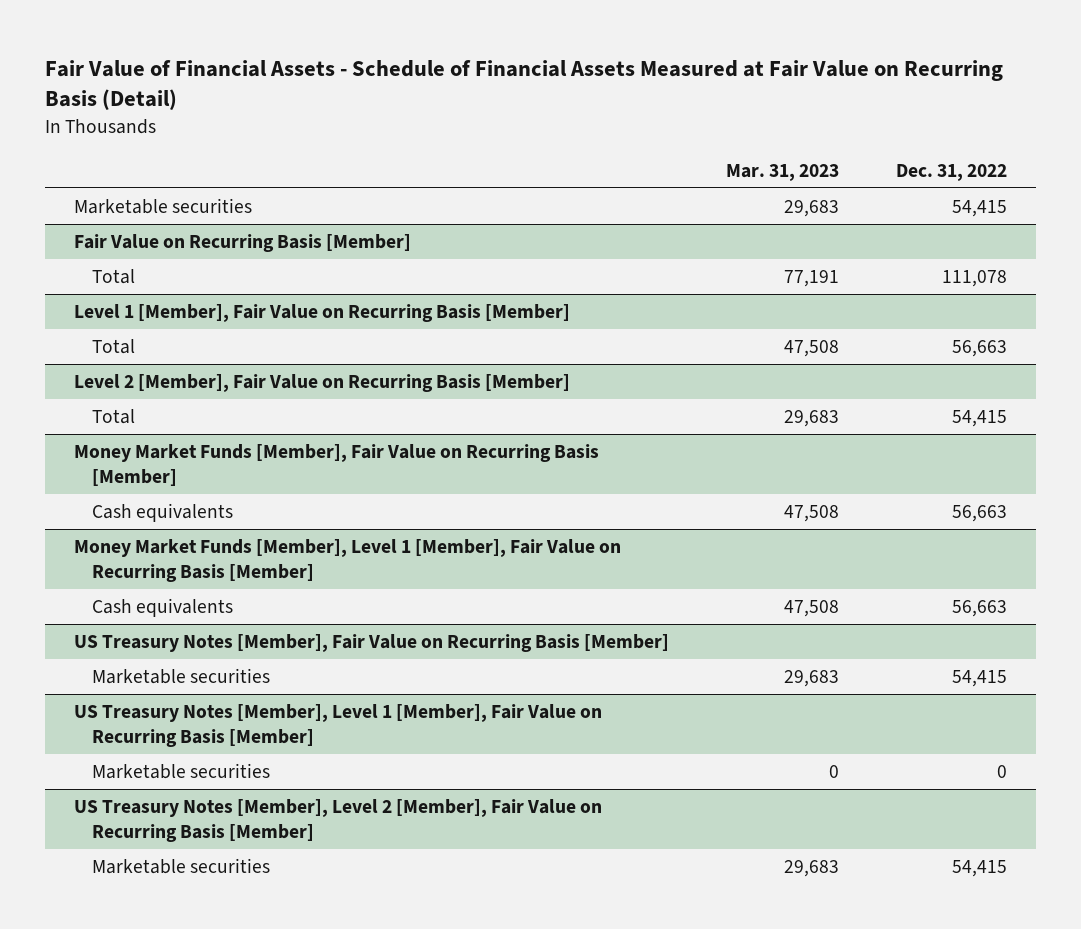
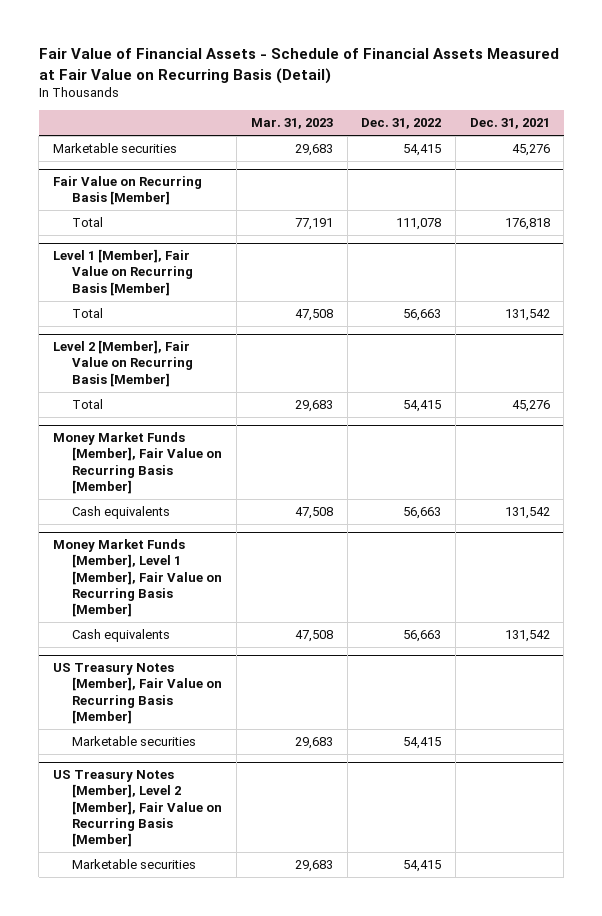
none -> [469,118,550,130] Dec. 31, 2021
[73,703,602,747] US Treasury Notes [Member], Level 1 [Member], Fair Value on Recurring Basis [Member] -> none
[91,762,270,779] Marketable securities -> none

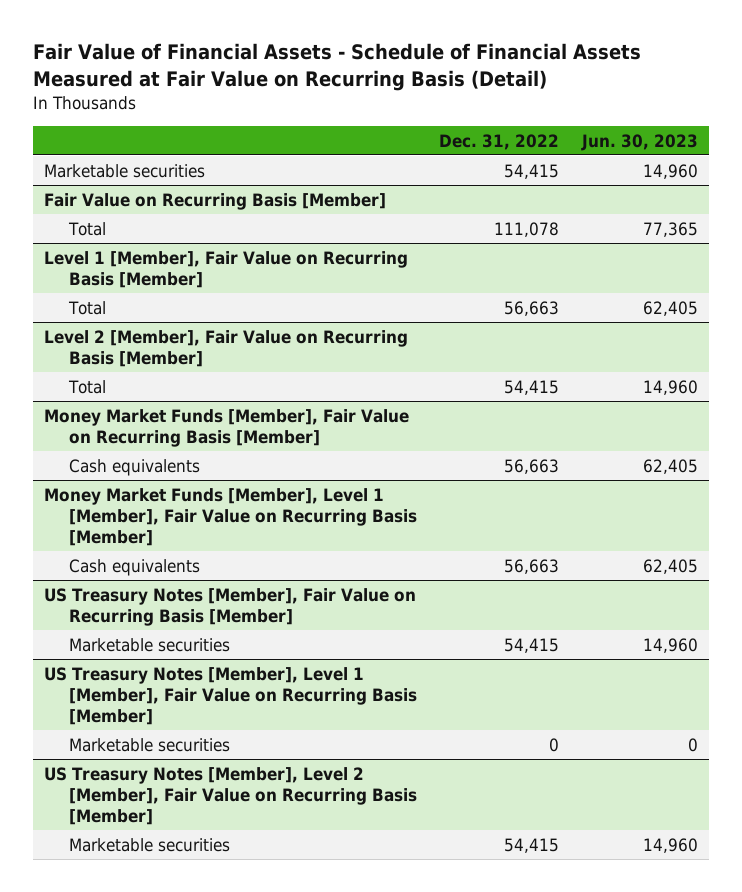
[250,118,333,130] Mar. 31, 2023 -> none
[469,118,550,130] Dec. 31, 2021 -> none
none -> [581,133,699,151] Jun. 30, 2023
none -> [44,666,417,725] US Treasury Notes [Member], Level 1 [Member], Fair Value on Recurring Basis [Member]
none -> [68,737,230,752] Marketable securities

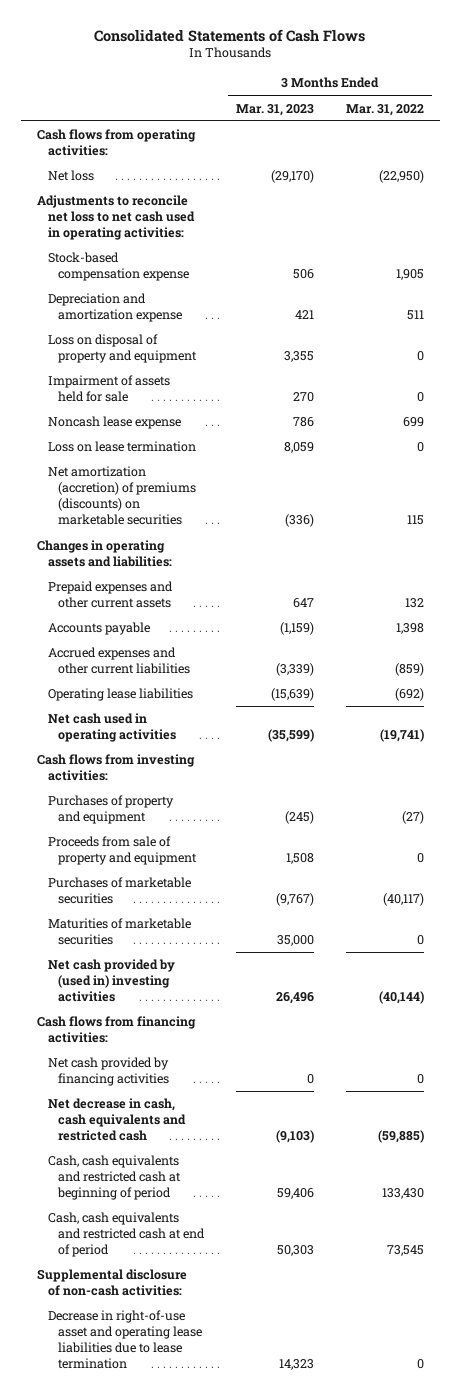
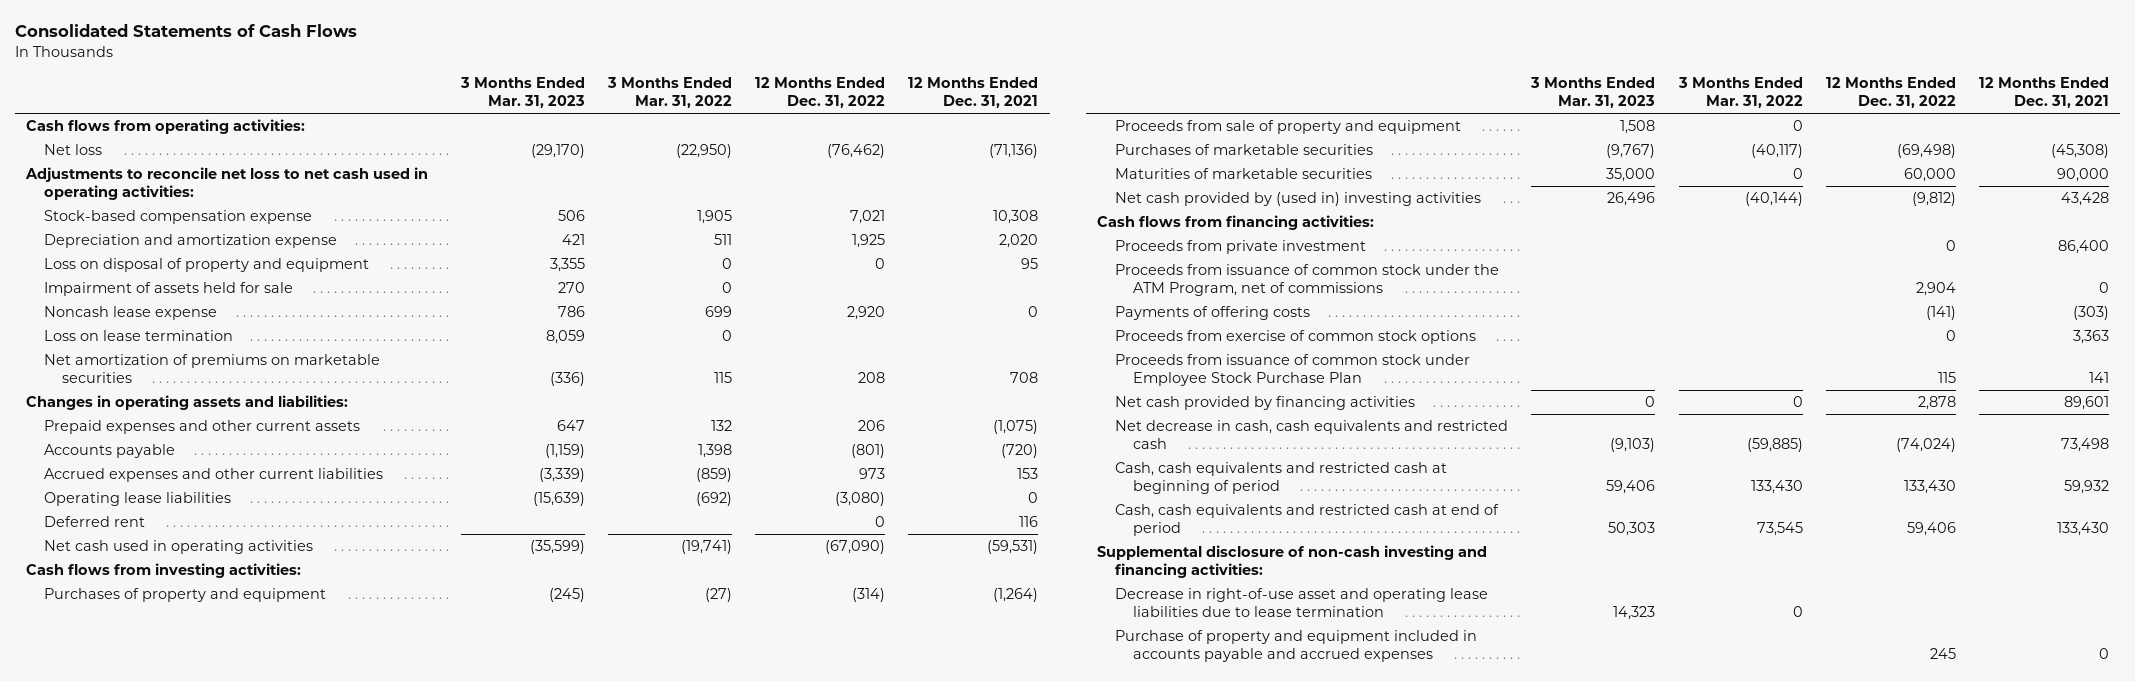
none -> [754,77,885,109] 12 Months Ended Dec. 31, 2022
none -> [908,77,1039,109] 12 Months Ended Dec. 31, 2021
[47,466,197,526] Net amortization (accretion) of premiums (discounts) on marketable securities -> [44,353,381,384] Net amortization of premiums on marketable securities
none -> [44,515,146,527] Deferred rent
none -> [1115,239,1367,254] Proceeds from private investment
none -> [1115,263,1500,297] Proceeds from issuance of common stock under the ATM Program, net of commissions
none -> [1115,305,1311,320] Payments of offering costs
none -> [1115,329,1477,344] Proceeds from exercise of common stock options
none -> [1115,353,1471,387] Proceeds from issuance of common stock under Employee Stock Purchase Plan
[36,1269,187,1297] Supplemental disclosure of non-cash activities: -> [1097,544,1488,579] Supplemental disclosure of non-cash investing and financing activities:
none -> [1115,629,1478,663] Purchase of property and equipment included in accounts payable and accrued expenses

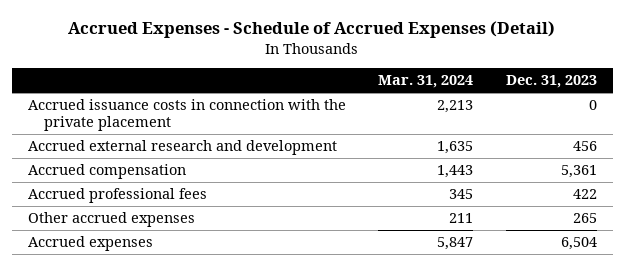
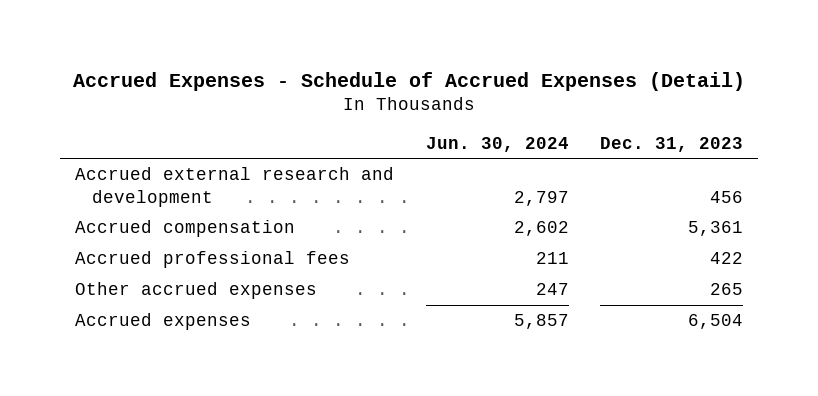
[378,75,474,89] Mar. 31, 2024 -> none
none -> [425,136,569,152] Jun. 30, 2024
[27,99,346,131] Accrued issuance costs in connection with the private placement -> none

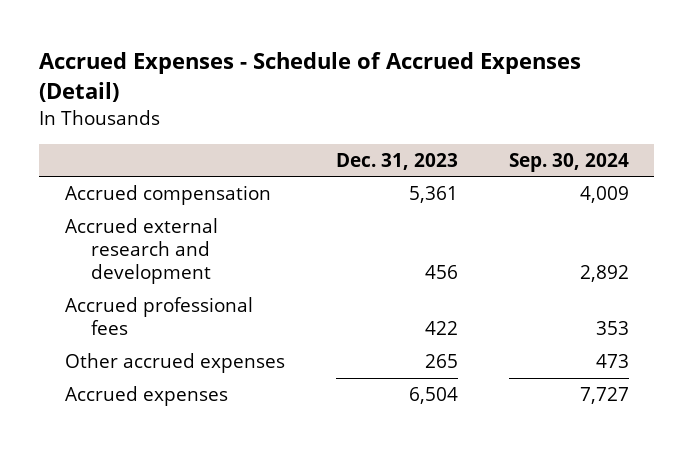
[425,136,569,152] Jun. 30, 2024 -> none
none -> [508,152,629,172] Sep. 30, 2024
[75,167,395,207] Accrued external research and development -> [64,218,218,285] Accrued external research and development

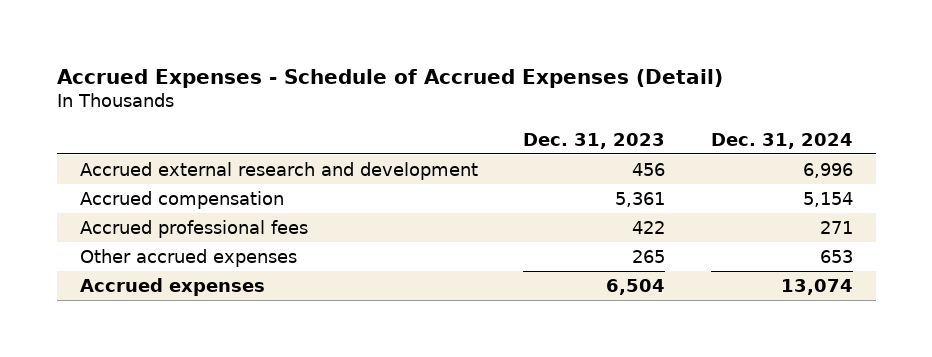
[508,152,629,172] Sep. 30, 2024 -> none
none -> [710,132,853,149] Dec. 31, 2024
[64,185,271,206] Accrued compensation -> [79,190,284,209] Accrued compensation

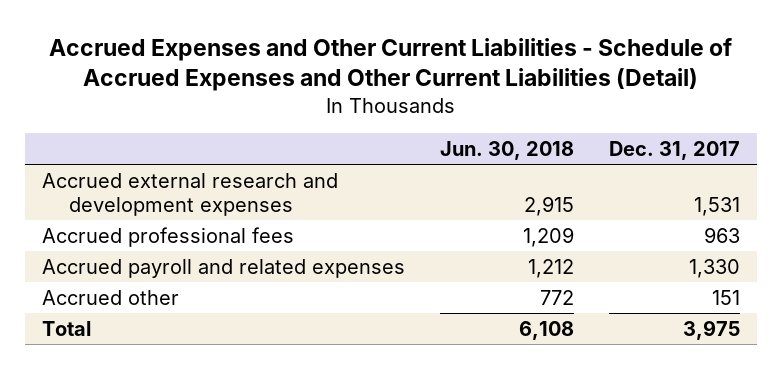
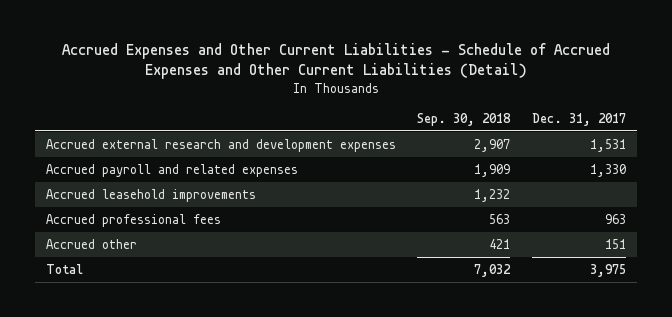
[440,140,575,160] Jun. 30, 2018 -> none
none -> [417,112,512,126] Sep. 30, 2018
none -> [45,188,256,202] Accrued leasehold improvements
[42,226,295,247] Accrued professional fees -> [45,213,221,227] Accrued professional fees

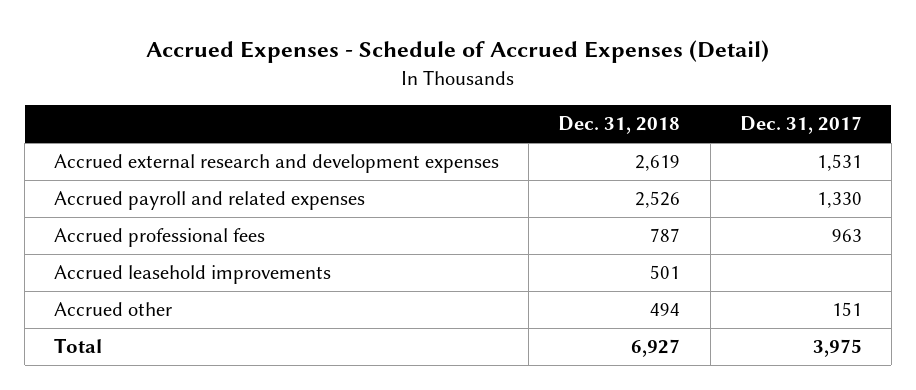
[61,43,610,80] Accrued Expenses and Other Current Liabilities - Schedule of Accrued Expenses and Other Current Liabilities (Detail) -> [145,39,769,63] Accrued Expenses - Schedule of Accrued Expenses (Detail)
[417,112,512,126] Sep. 30, 2018 -> none
none -> [558,116,681,135] Dec. 31, 2018
[45,188,256,202] Accrued leasehold improvements -> [54,265,332,285] Accrued leasehold improvements

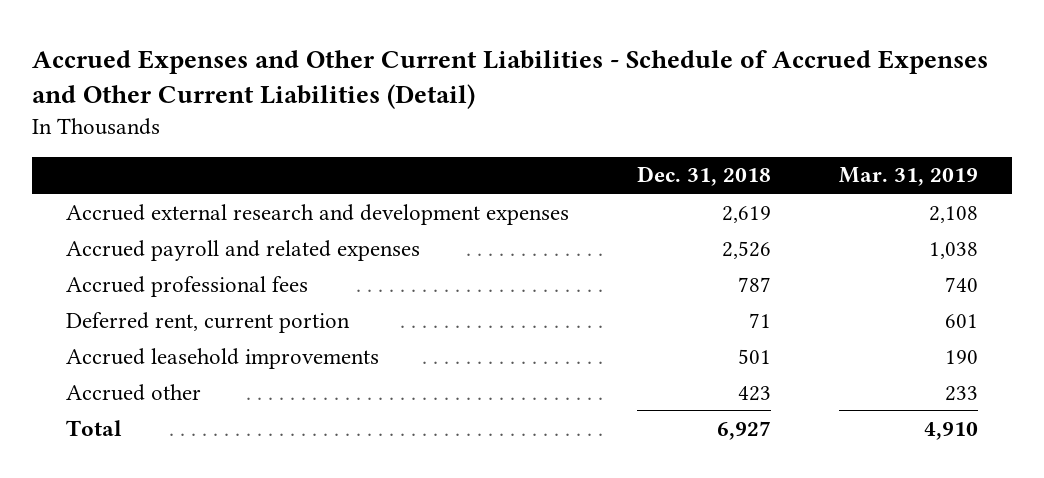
[145,39,769,63] Accrued Expenses - Schedule of Accrued Expenses (Detail) -> [32,49,989,110] Accrued Expenses and Other Current Liabilities - Schedule of Accrued Expenses and Other Current Liabilities (Detail)
[739,116,862,135] Dec. 31, 2017 -> none
none -> [838,167,978,187] Mar. 31, 2019
none -> [66,311,351,333] Deferred rent, current portion
[650,303,681,317] 494 -> [737,385,771,401] 423

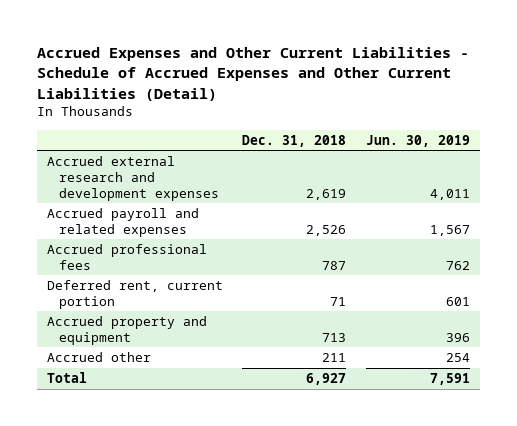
[838,167,978,187] Mar. 31, 2019 -> none
none -> [365,134,470,147] Jun. 30, 2019
[66,347,380,369] Accrued leasehold improvements -> none
none -> [46,316,207,345] Accrued property and equipment
[737,385,771,401] 423 -> [322,353,347,363] 211

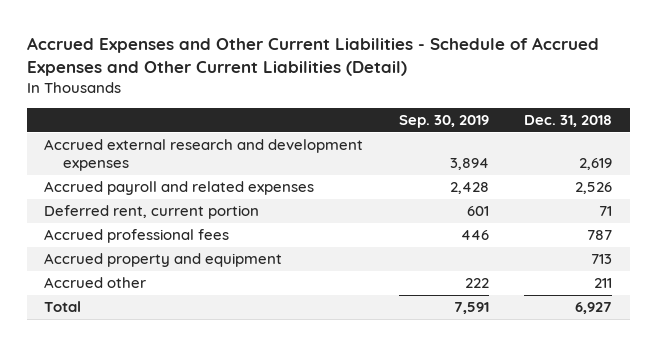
[365,134,470,147] Jun. 30, 2019 -> none
none -> [398,115,489,129] Sep. 30, 2019
[46,244,207,270] Accrued professional fees -> [44,229,230,244] Accrued professional fees

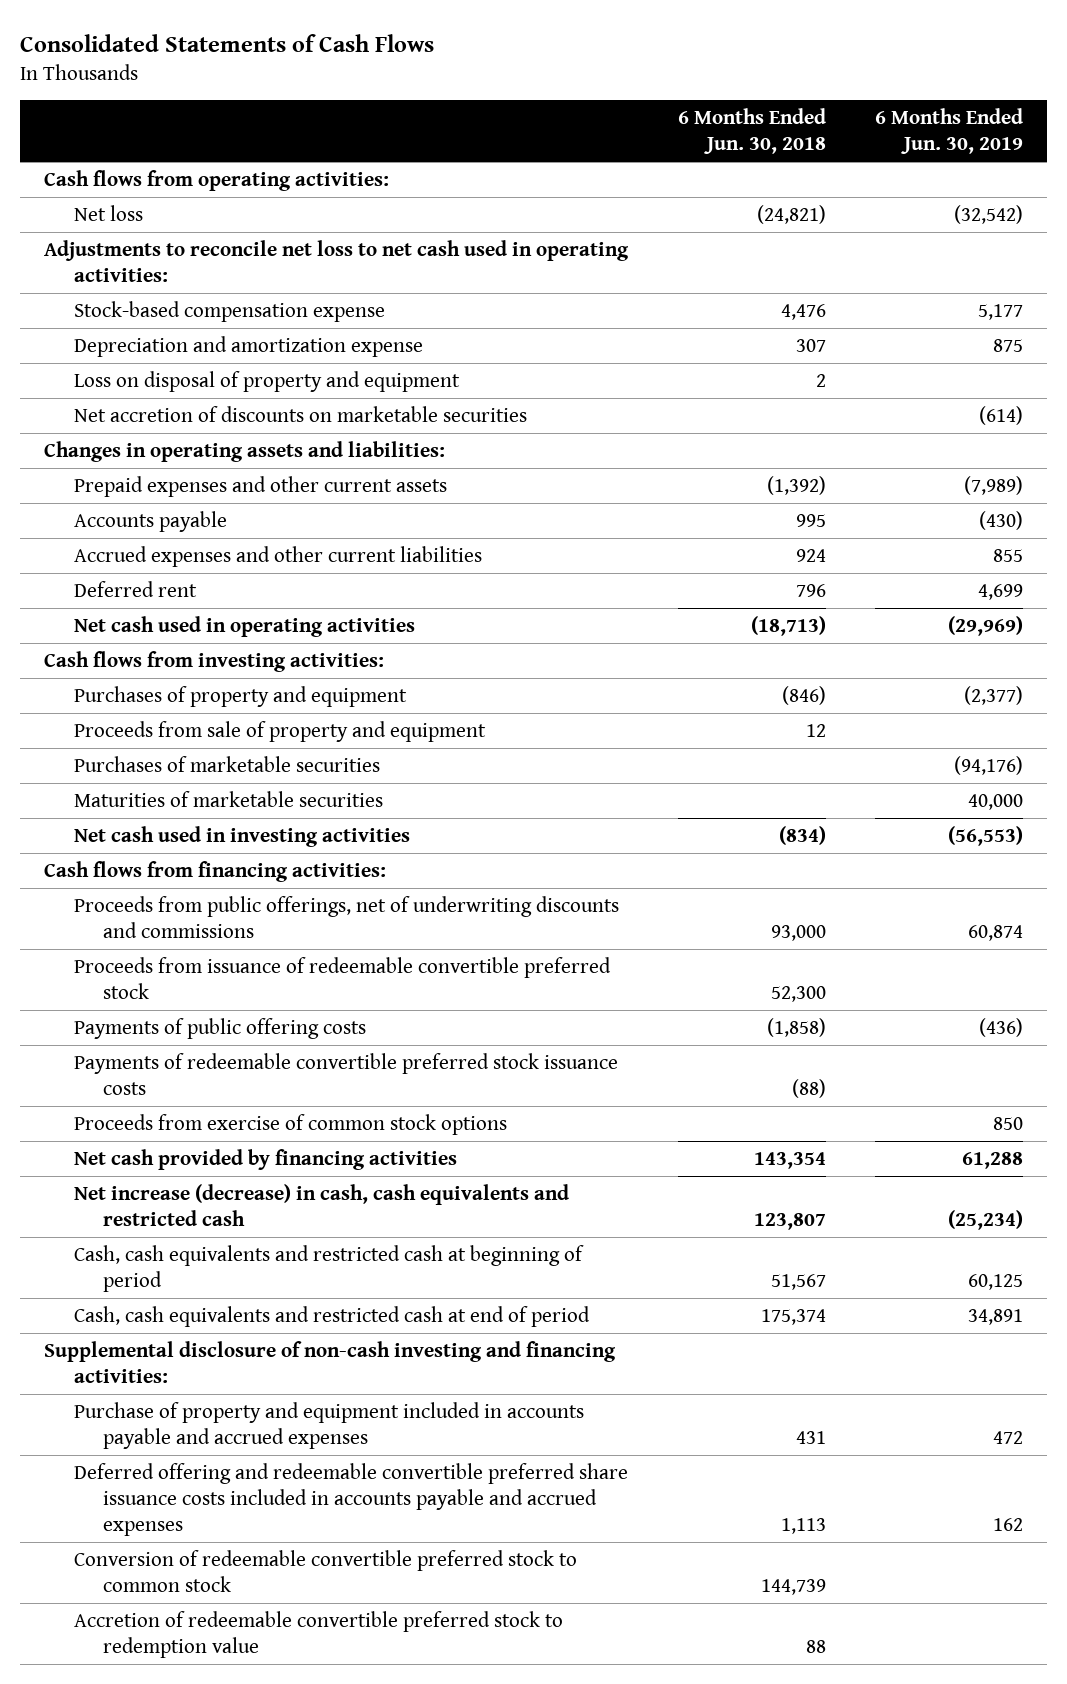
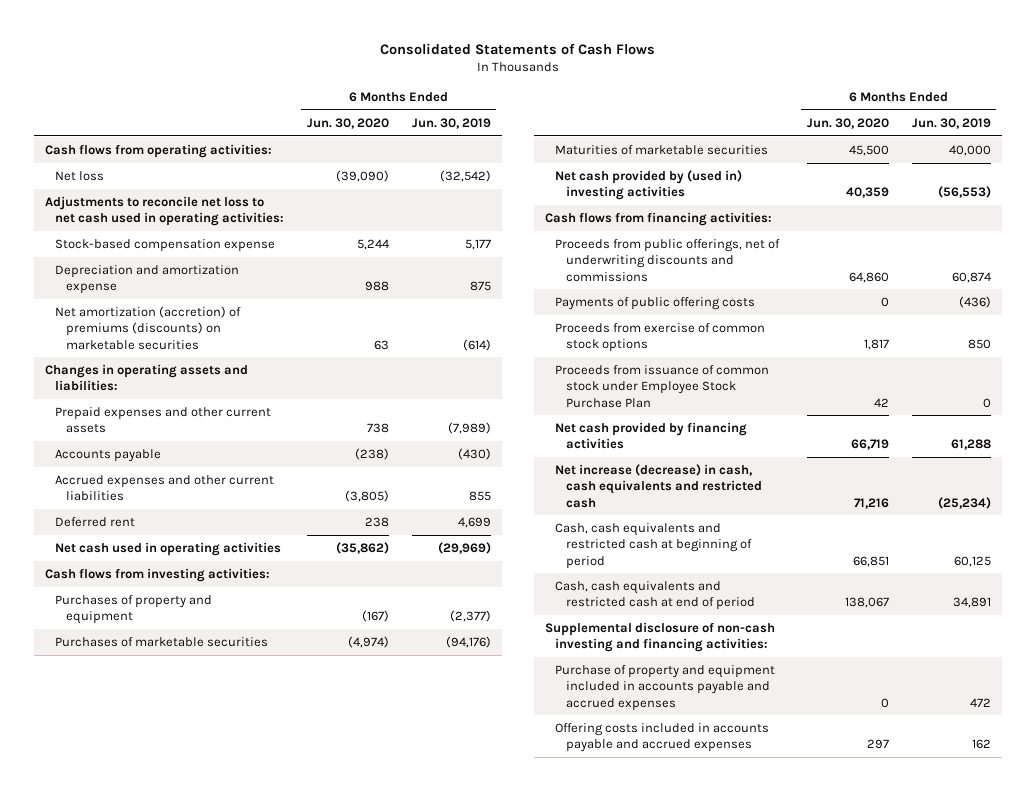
[677,107,826,155] 6 Months Ended Jun. 30, 2018 -> none
none -> [307,117,390,129] Jun. 30, 2020
[73,370,460,392] Loss on disposal of property and equipment -> none
[73,405,527,422] Net accretion of discounts on marketable securities -> [55,306,242,350] Net amortization (accretion) of premiums (discounts) on marketable securities
[73,720,486,742] Proceeds from sale of property and equipment -> none
[73,825,410,847] Net cash used in investing activities -> [555,170,743,201] Net cash provided by (used in) investing activities
[73,956,611,999] Proceeds from issuance of redeemable convertible preferred stock -> none
[73,1052,618,1095] Payments of redeemable convertible preferred stock issuance costs -> none
none -> [555,365,770,408] Proceeds from issuance of common stock under Employee Stock Purchase Plan
[73,1549,577,1592] Conversion of redeemable convertible preferred stock to common stock -> none
[73,1610,563,1658] Accretion of redeemable convertible preferred stock to redemption value -> none
[73,1462,628,1537] Deferred offering and redeemable convertible preferred share issuance costs included in accounts payable and accrued expenses -> [555,723,770,753] Offering costs included in accounts payable and accrued expenses

